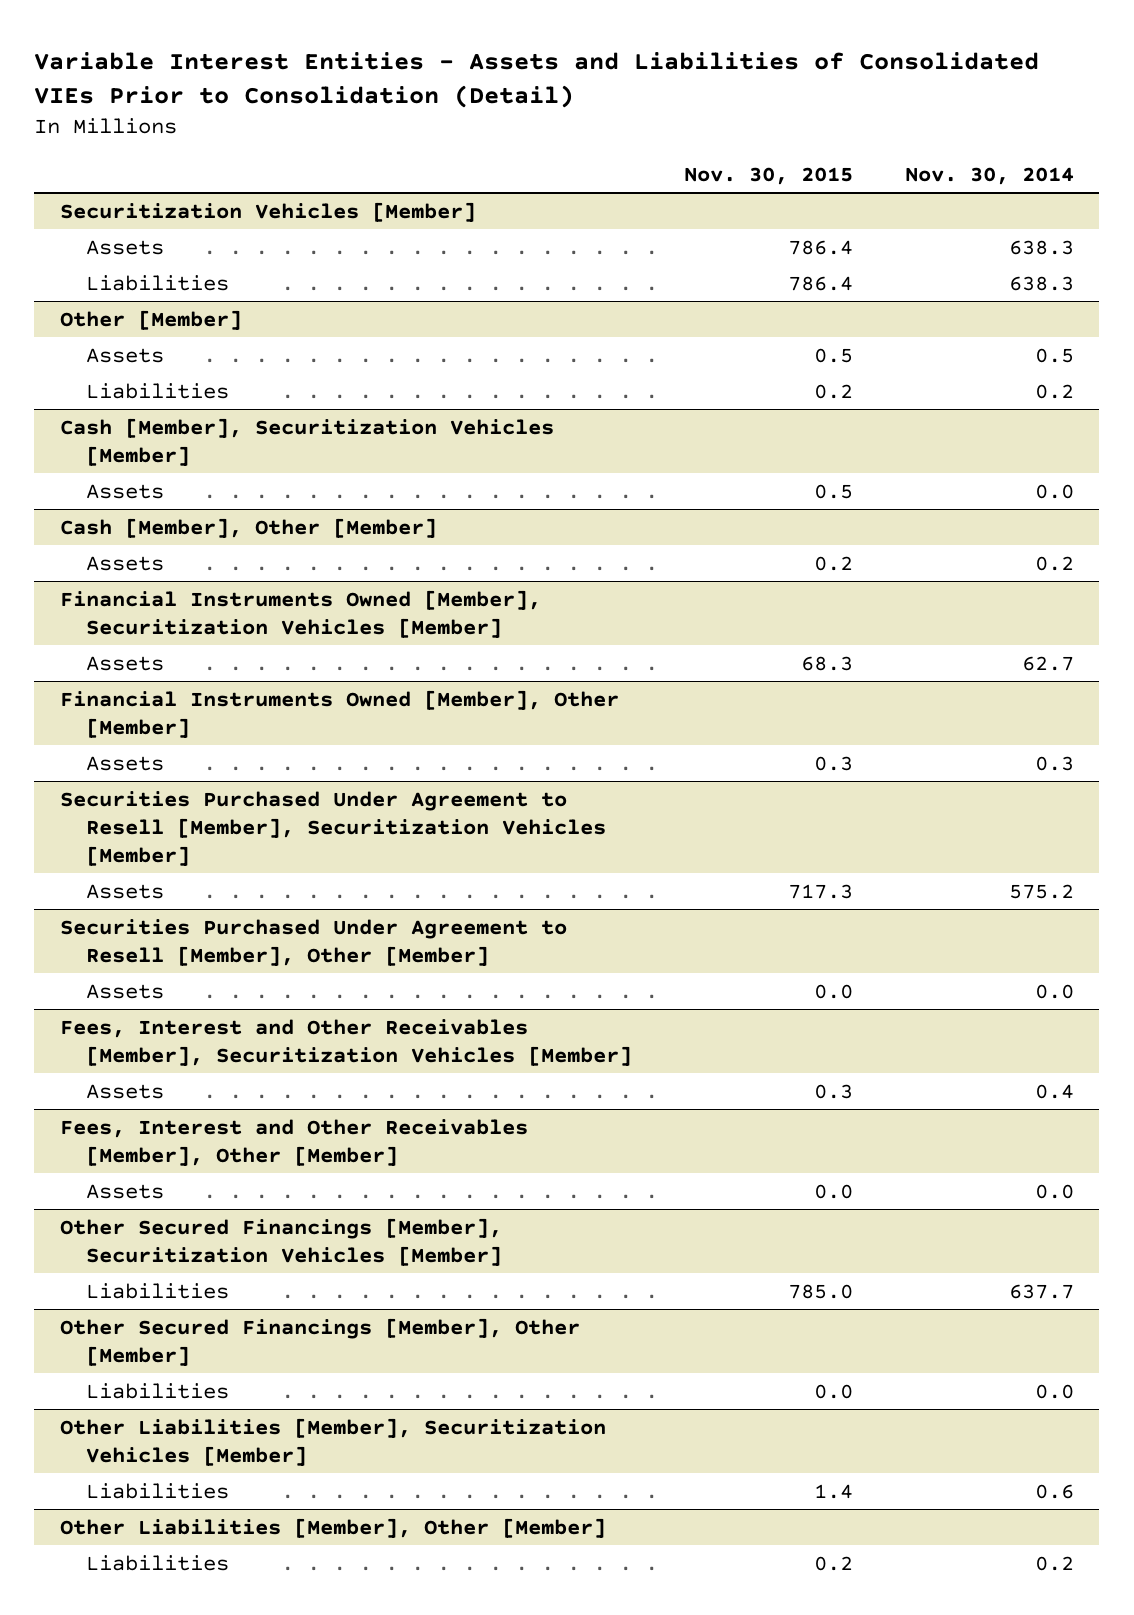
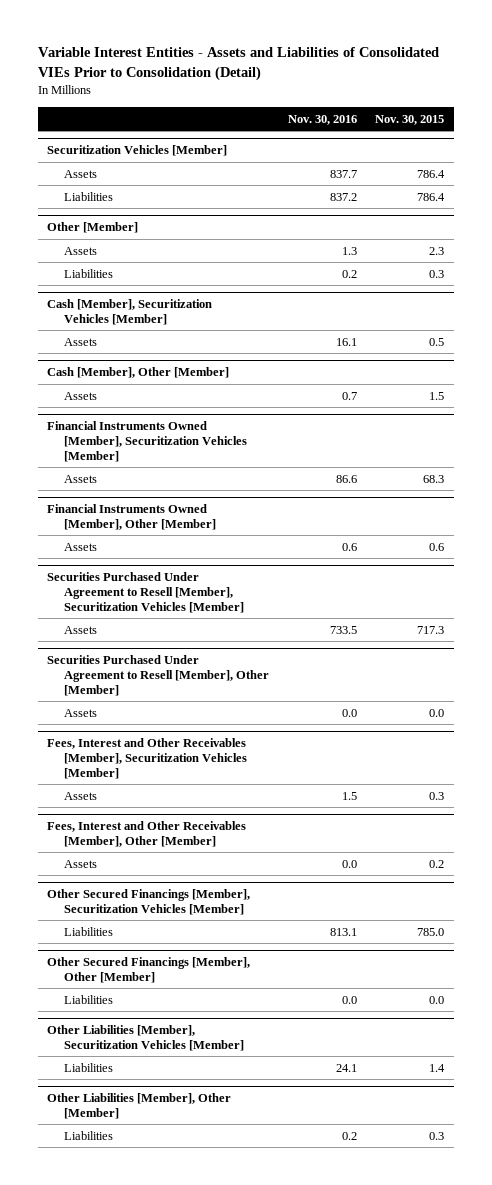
[904,166,1074,185] Nov. 30, 2014 -> none
none -> [287,114,357,125] Nov. 30, 2016
[813,347,853,363] 0.5 -> [429,246,445,255] 2.3
[813,383,853,399] 0.2 -> [429,269,445,278] 0.3
[813,555,853,571] 0.2 -> [429,391,445,400] 1.5
[813,755,853,771] 0.3 -> [429,542,445,551] 0.6
[813,1183,853,1199] 0.0 -> [429,859,445,868] 0.2
[813,1555,853,1571] 0.2 -> [429,1131,445,1140] 0.3

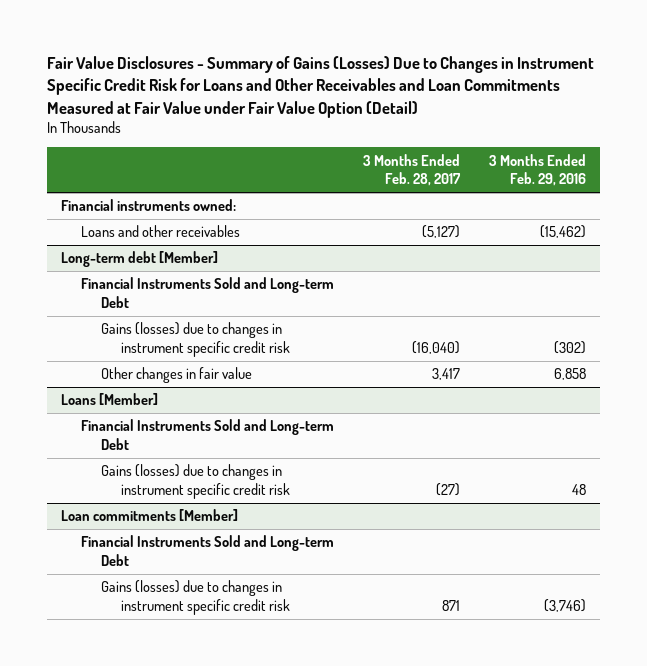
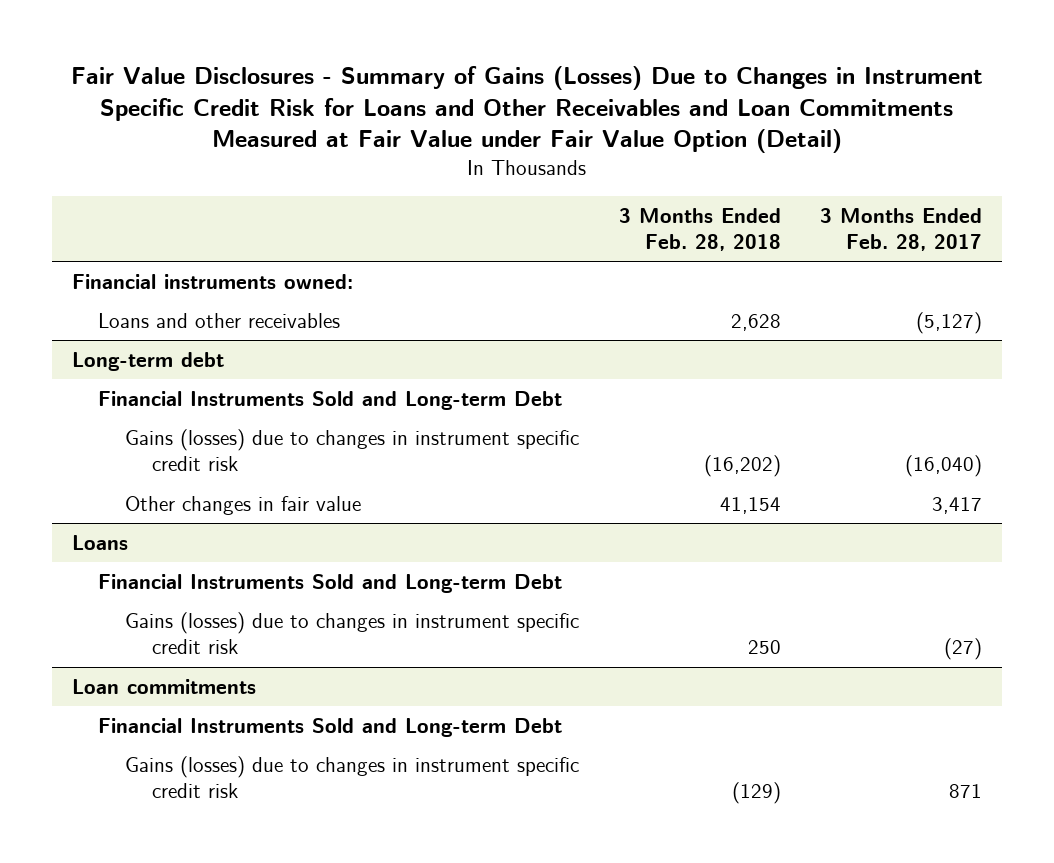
[488,153,586,187] 3 Months Ended Feb. 29, 2016 -> none
none -> [618,207,781,251] 3 Months Ended Feb. 28, 2018
[61,251,219,268] Long-term debt [Member] -> [71,351,224,371] Long-term debt
[61,393,159,406] Loans [Member] -> [71,534,128,550] Loans
[61,509,239,522] Loan commitments [Member] -> [71,678,256,694] Loan commitments

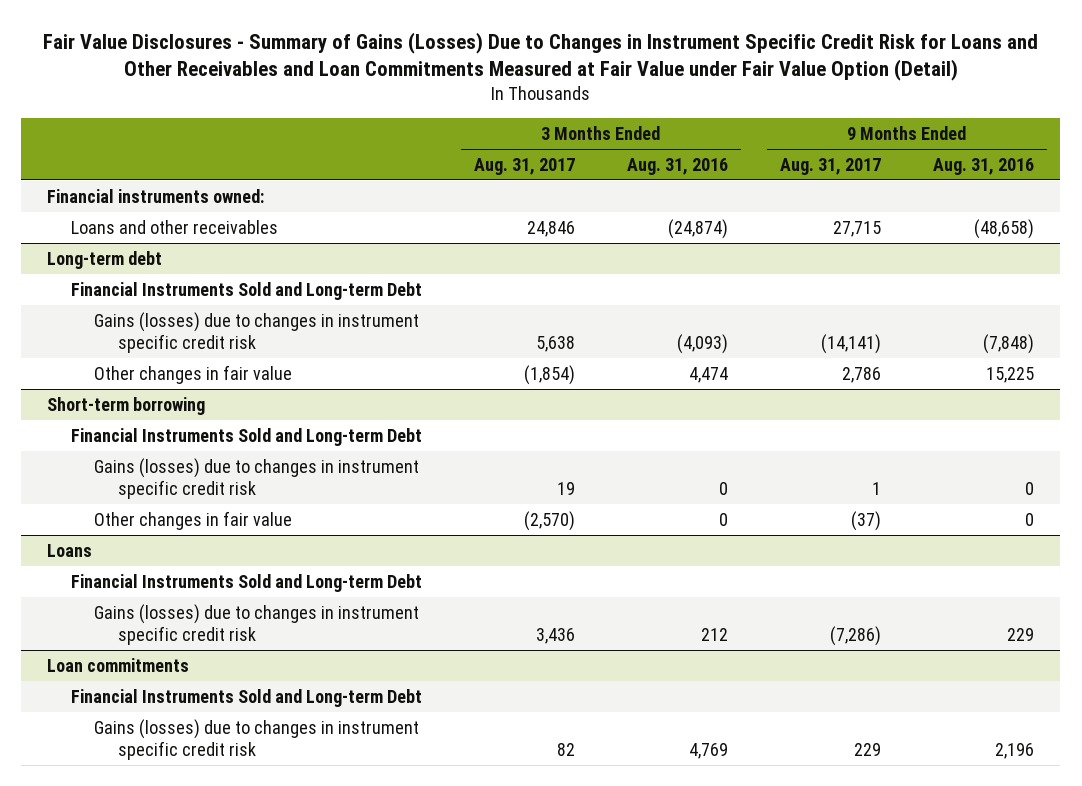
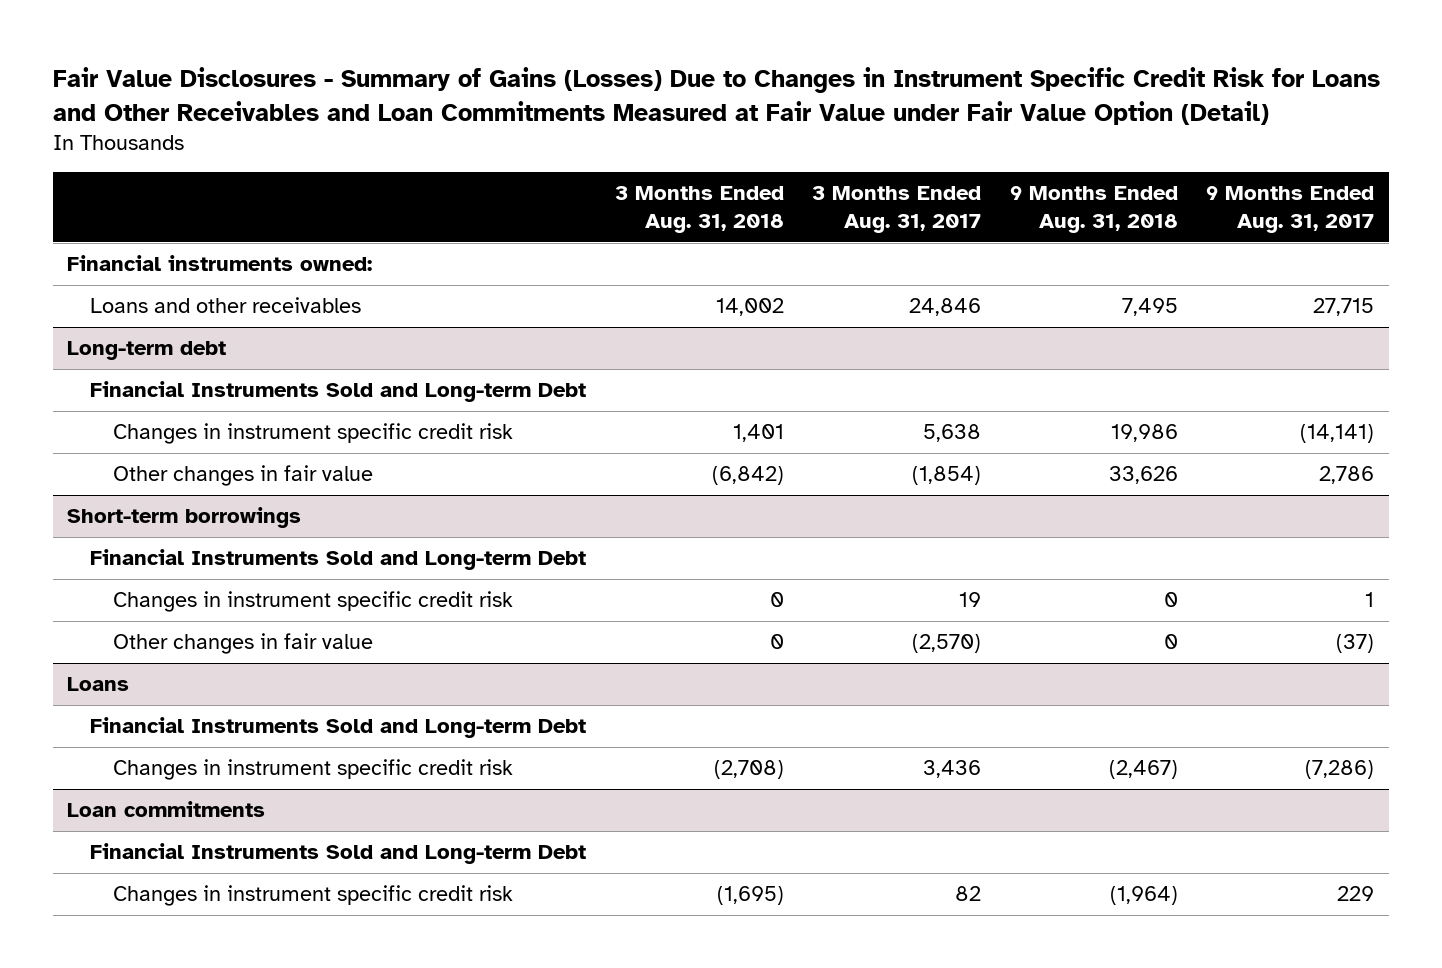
[627,157,729,175] Aug. 31, 2016 -> none
[933,157,1035,175] Aug. 31, 2016 -> none
none -> [614,186,784,234] 3 Months Ended Aug. 31, 2018
none -> [1009,186,1178,234] 9 Months Ended Aug. 31, 2018
[94,311,420,353] Gains (losses) due to changes in instrument specific credit risk -> [112,423,513,445] Changes in instrument specific credit risk
[47,396,206,415] Short-term borrowing -> [67,507,302,529] Short-term borrowings
[94,457,420,499] Gains (losses) due to changes in instrument specific credit risk -> [112,591,513,613] Changes in instrument specific credit risk
[94,603,420,645] Gains (losses) due to changes in instrument specific credit risk -> [112,759,513,781] Changes in instrument specific credit risk
[94,718,420,760] Gains (losses) due to changes in instrument specific credit risk -> [112,885,513,907] Changes in instrument specific credit risk

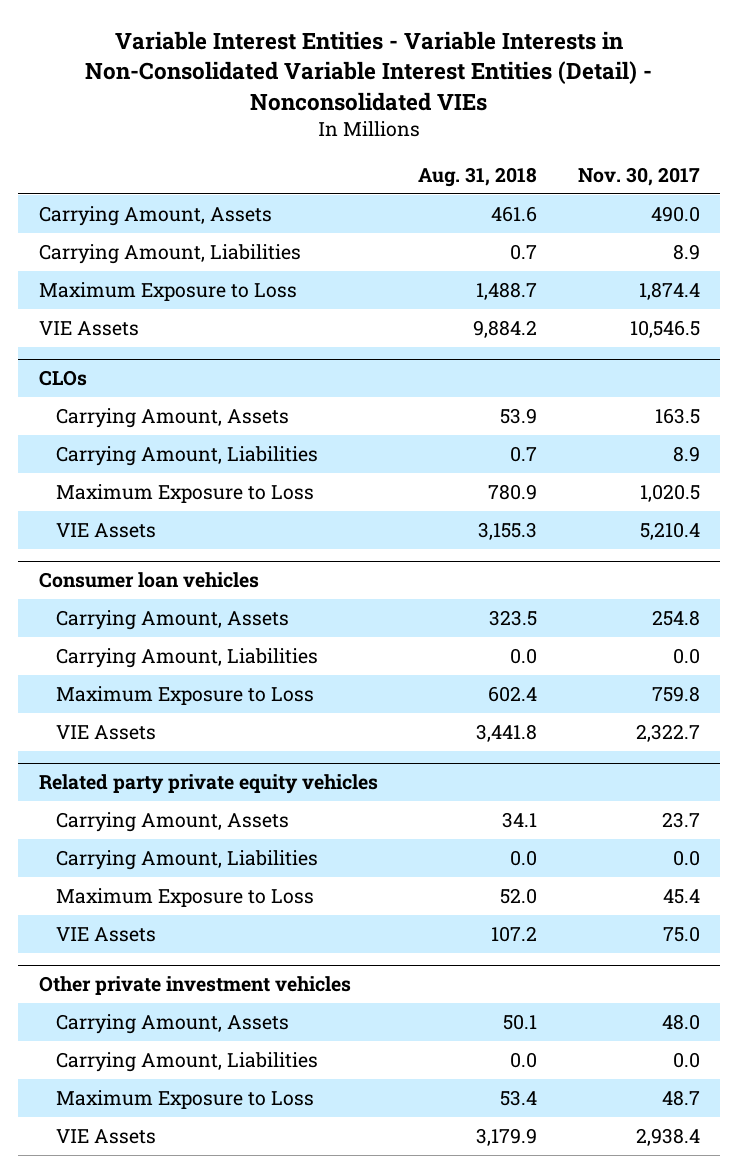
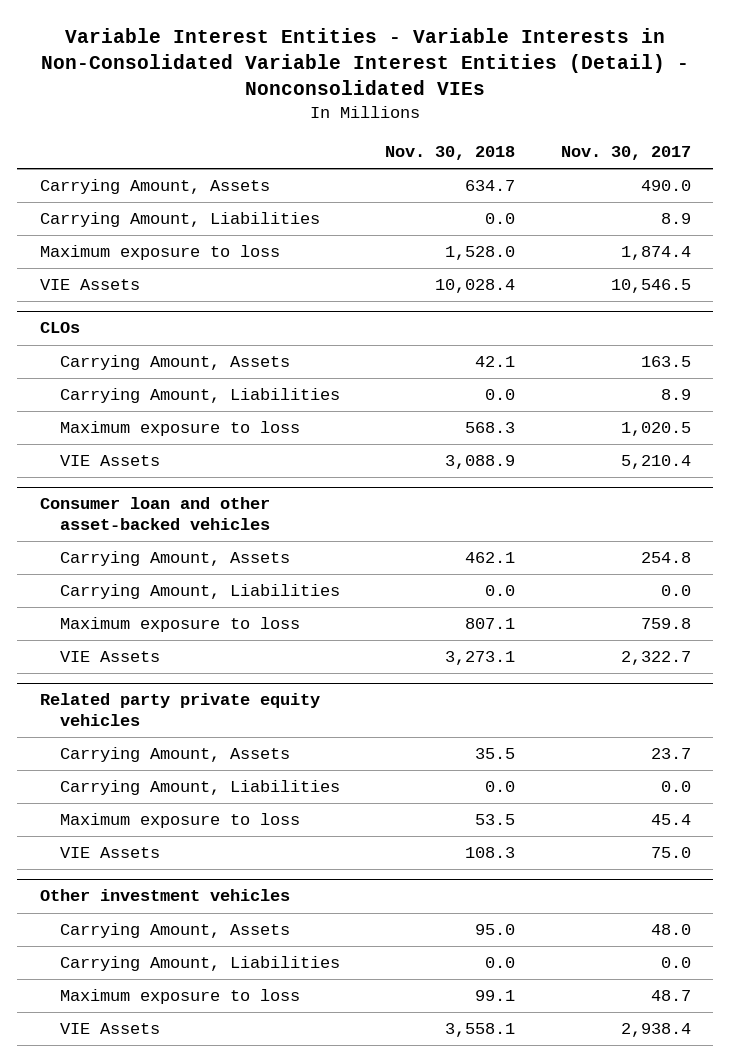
[418,166,538,187] Aug. 31, 2018 -> none
none -> [385,146,516,161] Nov. 30, 2018
[38,281,297,301] Maximum Exposure to Loss -> [40,245,281,261] Maximum exposure to loss
[56,483,315,503] Maximum Exposure to Loss -> [59,421,300,437] Maximum exposure to loss
[38,571,259,588] Consumer loan vehicles -> [40,497,271,530] Consumer loan and other asset-backed vehicles
[56,685,315,705] Maximum Exposure to Loss -> [59,617,300,633] Maximum exposure to loss
[56,887,315,907] Maximum Exposure to Loss -> [59,813,300,829] Maximum exposure to loss
[38,975,351,995] Other private investment vehicles -> [40,889,291,902] Other investment vehicles
[56,1089,315,1109] Maximum Exposure to Loss -> [59,989,300,1005] Maximum exposure to loss

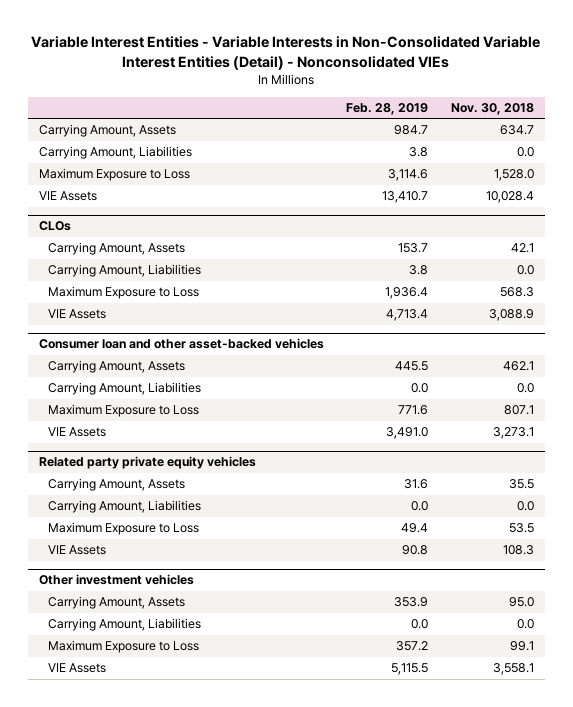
[560,146,691,161] Nov. 30, 2017 -> none
none -> [346,103,429,116] Feb. 28, 2019
[40,245,281,261] Maximum exposure to loss -> [38,168,190,182] Maximum Exposure to Loss
[59,421,300,437] Maximum exposure to loss -> [48,286,200,300] Maximum Exposure to Loss
[59,617,300,633] Maximum exposure to loss -> [48,404,200,418] Maximum Exposure to Loss
[59,813,300,829] Maximum exposure to loss -> [48,522,200,536] Maximum Exposure to Loss
[59,989,300,1005] Maximum exposure to loss -> [48,640,200,654] Maximum Exposure to Loss

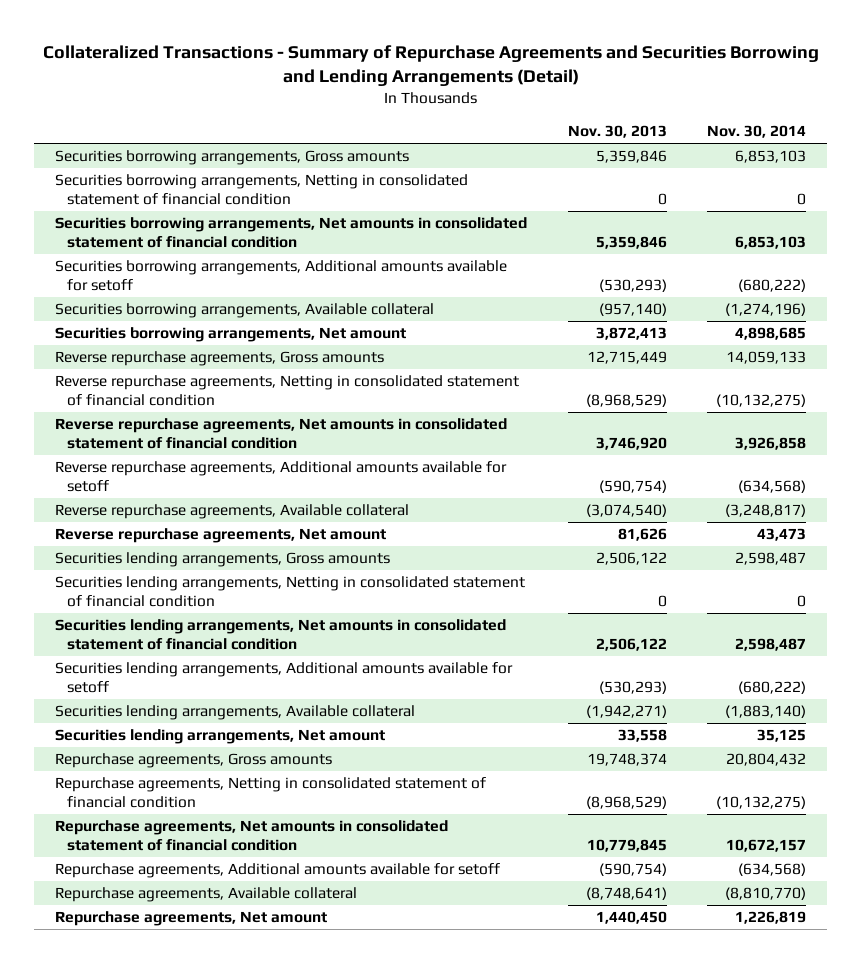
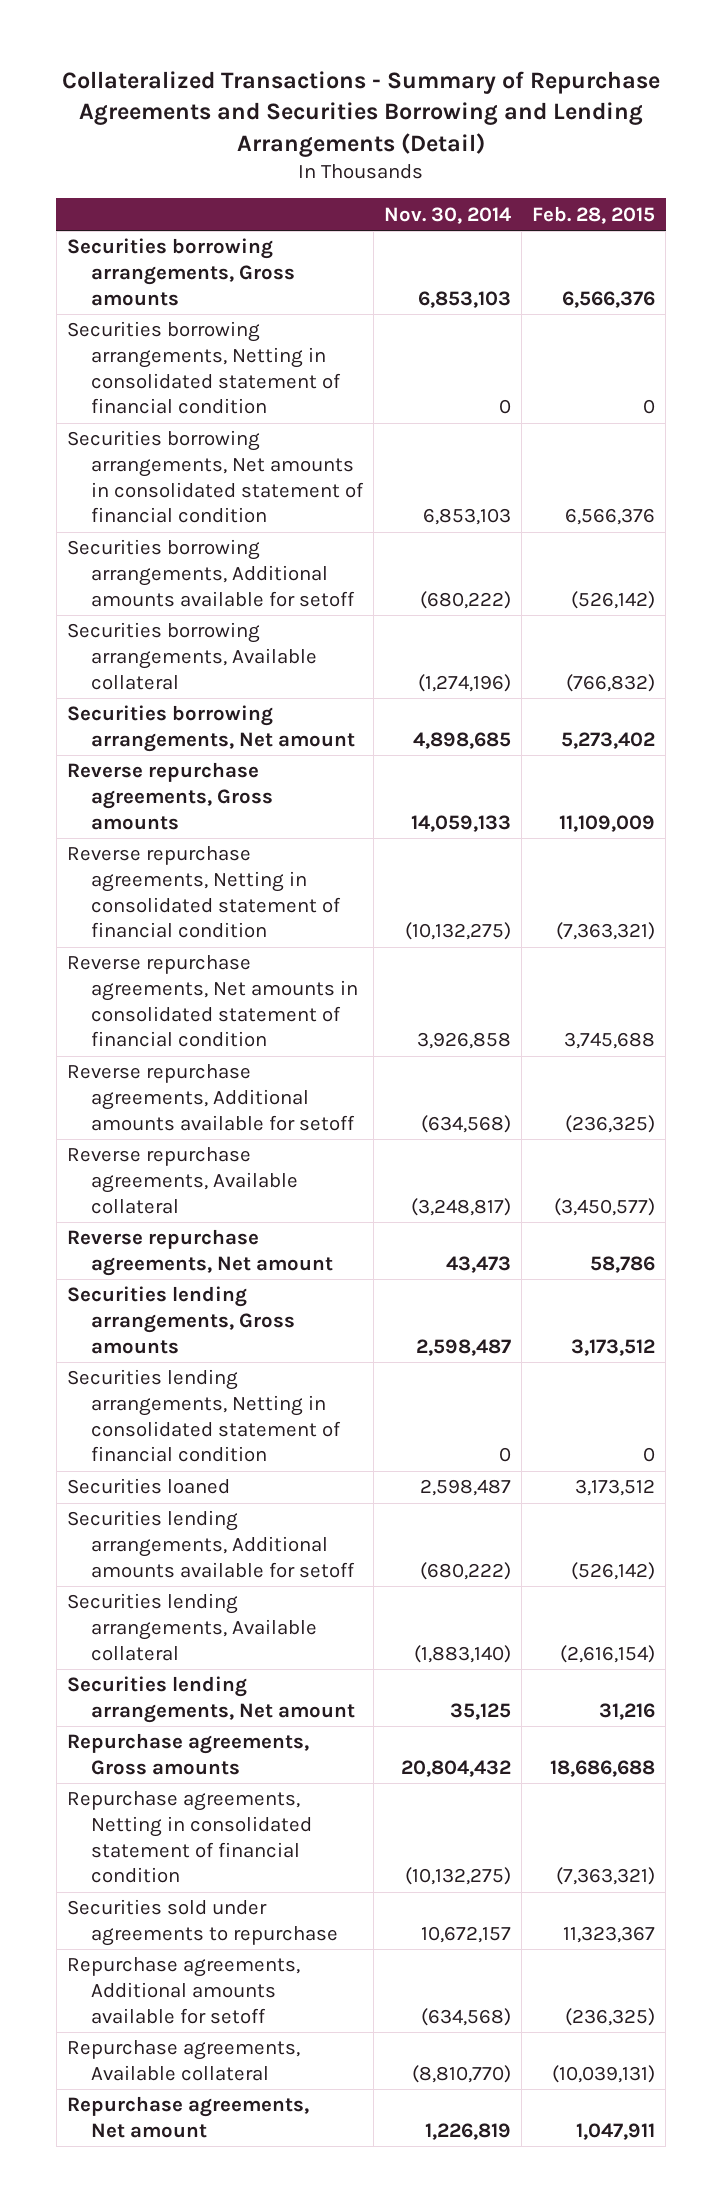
[567,124,667,138] Nov. 30, 2013 -> none
none -> [532,205,656,224] Feb. 28, 2015
[54,619,506,650] Securities lending arrangements, Net amounts in consolidated statement of financial condition -> [66,1478,230,1495] Securities loaned
[54,820,448,851] Repurchase agreements, Net amounts in consolidated statement of financial condition -> [66,1899,338,1946] Securities sold under agreements to repurchase

